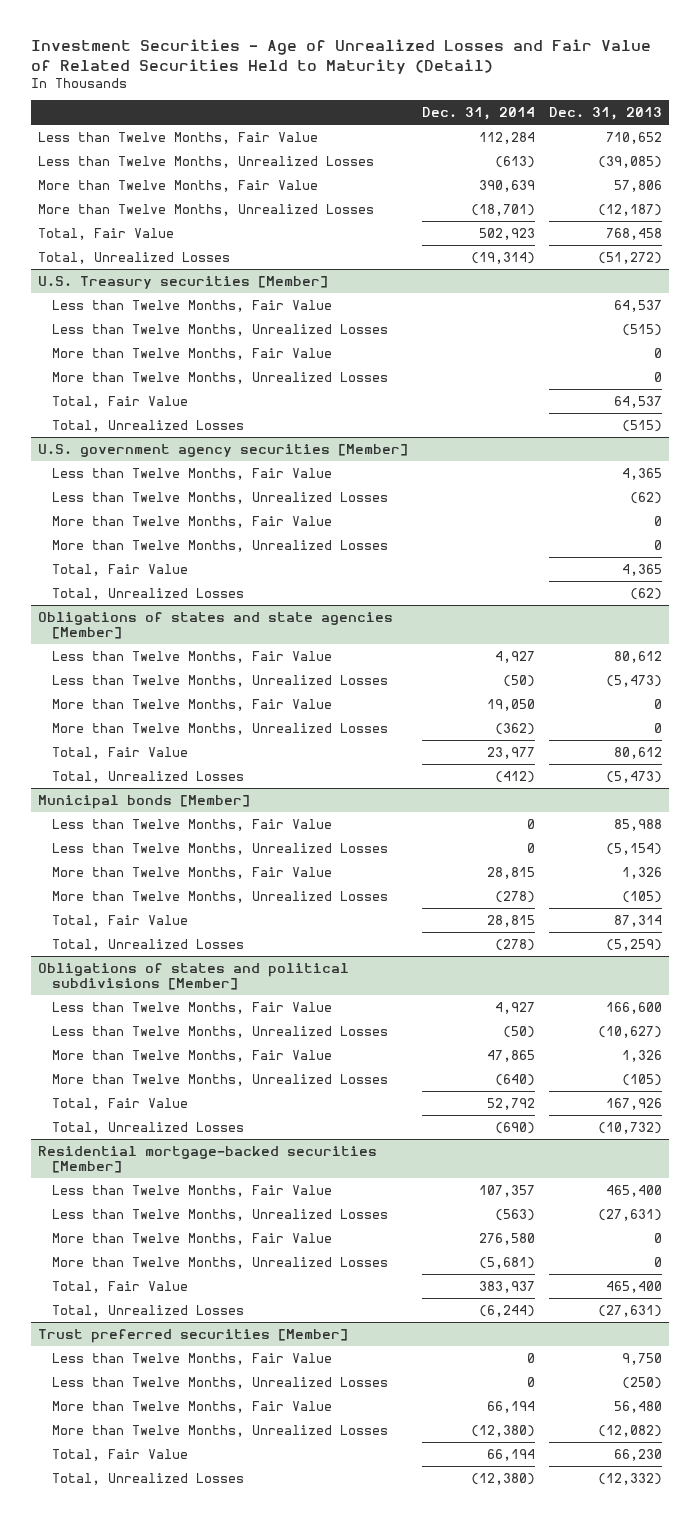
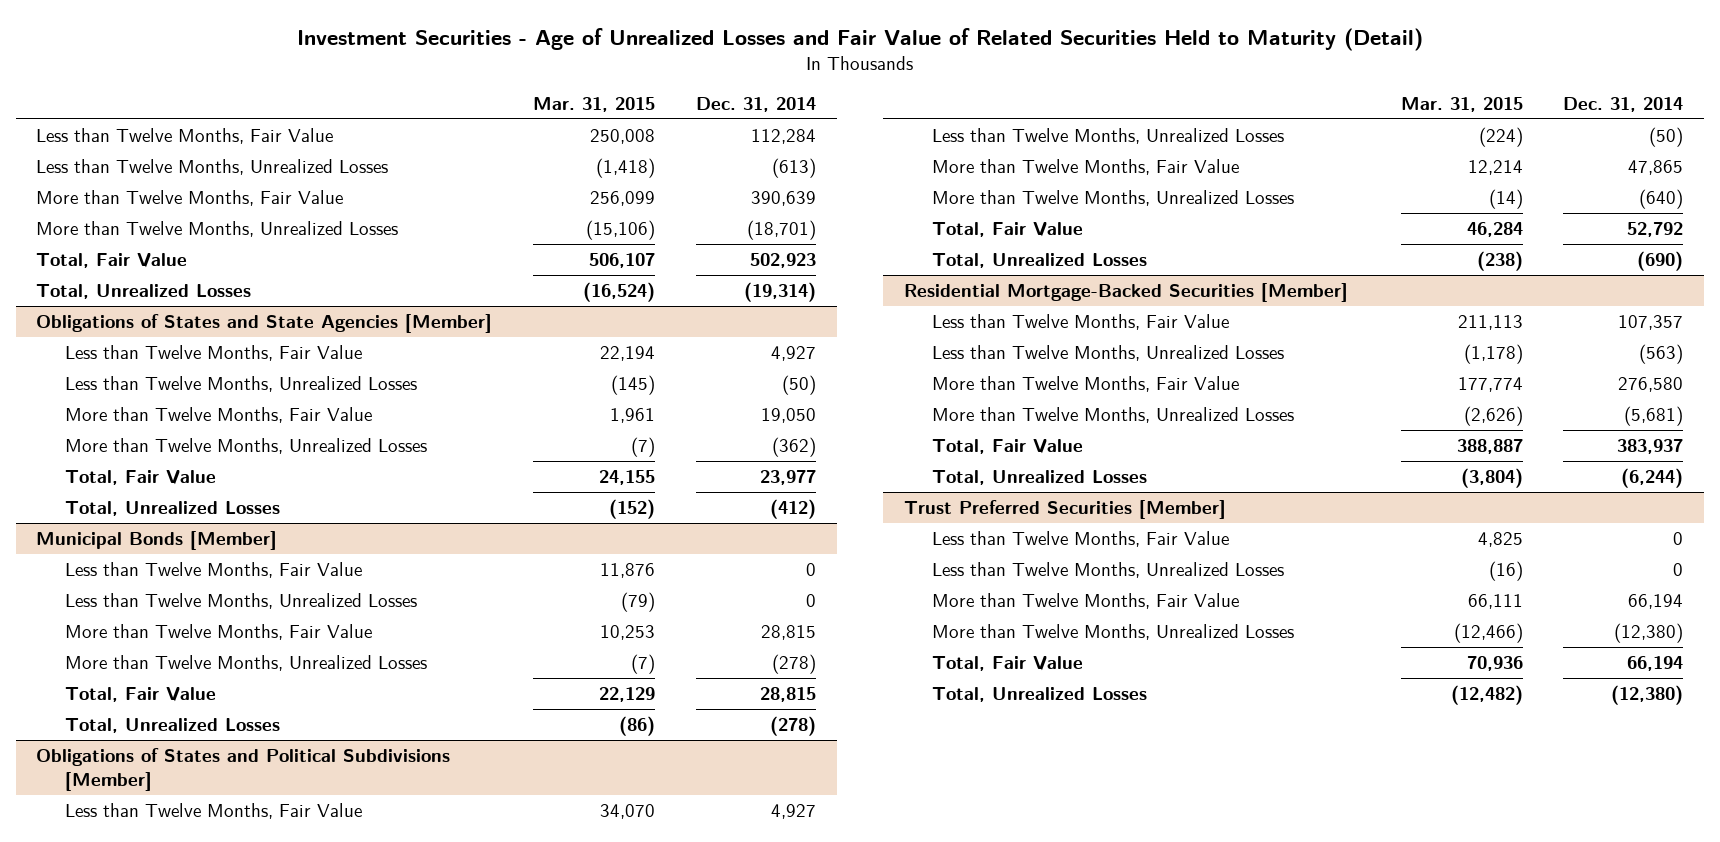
[548,107,662,121] Dec. 31, 2013 -> none
none -> [533,97,656,113] Mar. 31, 2015
[37,275,328,289] U.S. Treasury securities [Member] -> none
[51,299,332,312] Less than Twelve Months, Fair Value -> none
[51,323,388,336] Less than Twelve Months, Unrealized Losses -> none
[51,347,332,360] More than Twelve Months, Fair Value -> none
[51,371,388,384] More than Twelve Months, Unrealized Losses -> none
[51,395,188,408] Total, Fair Value -> none
[51,419,244,432] Total, Unrealized Losses -> none
[37,443,408,457] U.S. government agency securities [Member] -> none
[51,467,332,480] Less than Twelve Months, Fair Value -> none
[51,491,388,504] Less than Twelve Months, Unrealized Losses -> none
[51,515,332,528] More than Twelve Months, Fair Value -> none
[51,539,388,552] More than Twelve Months, Unrealized Losses -> none
[51,563,188,576] Total, Fair Value -> none
[51,587,244,600] Total, Unrealized Losses -> none
[37,611,393,640] Obligations of states and state agencies [Member] -> [36,313,493,333] Obligations of States and State Agencies [Member]
[37,794,250,809] Municipal bonds [Member] -> [36,530,278,550] Municipal Bonds [Member]
[37,962,349,991] Obligations of states and political subdivisions [Member] -> [36,747,451,791] Obligations of States and Political Subdivisions [Member]
[37,1145,377,1174] Residential mortgage-backed securities [Member] -> [903,282,1348,302] Residential Mortgage-Backed Securities [Member]
[37,1328,348,1343] Trust preferred securities [Member] -> [903,499,1226,519] Trust Preferred Securities [Member]

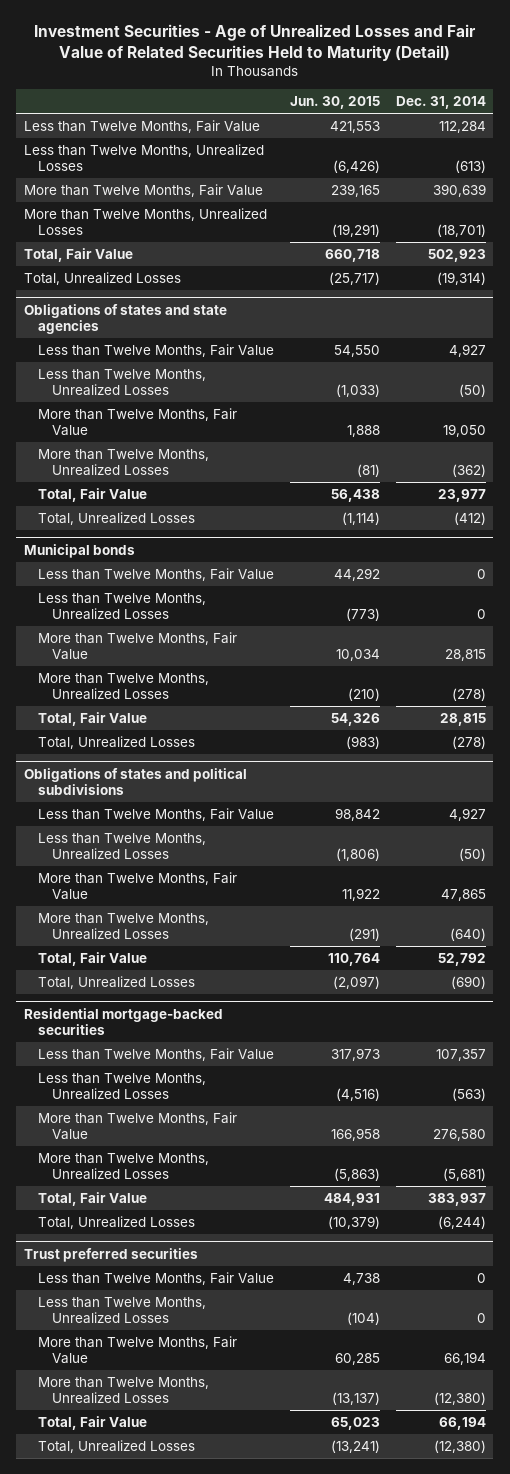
[533,97,656,113] Mar. 31, 2015 -> none
none -> [289,95,380,109] Jun. 30, 2015
[36,313,493,333] Obligations of States and State Agencies [Member] -> [24,303,228,334] Obligations of states and state agencies
[36,530,278,550] Municipal Bonds [Member] -> [24,543,136,558] Municipal bonds
[36,747,451,791] Obligations of States and Political Subdivisions [Member] -> [24,767,248,795] Obligations of states and political subdivisions
[903,282,1348,302] Residential Mortgage-Backed Securities [Member] -> [24,1007,224,1035] Residential mortgage-backed securities
[903,499,1226,519] Trust Preferred Securities [Member] -> [24,1247,199,1262] Trust preferred securities

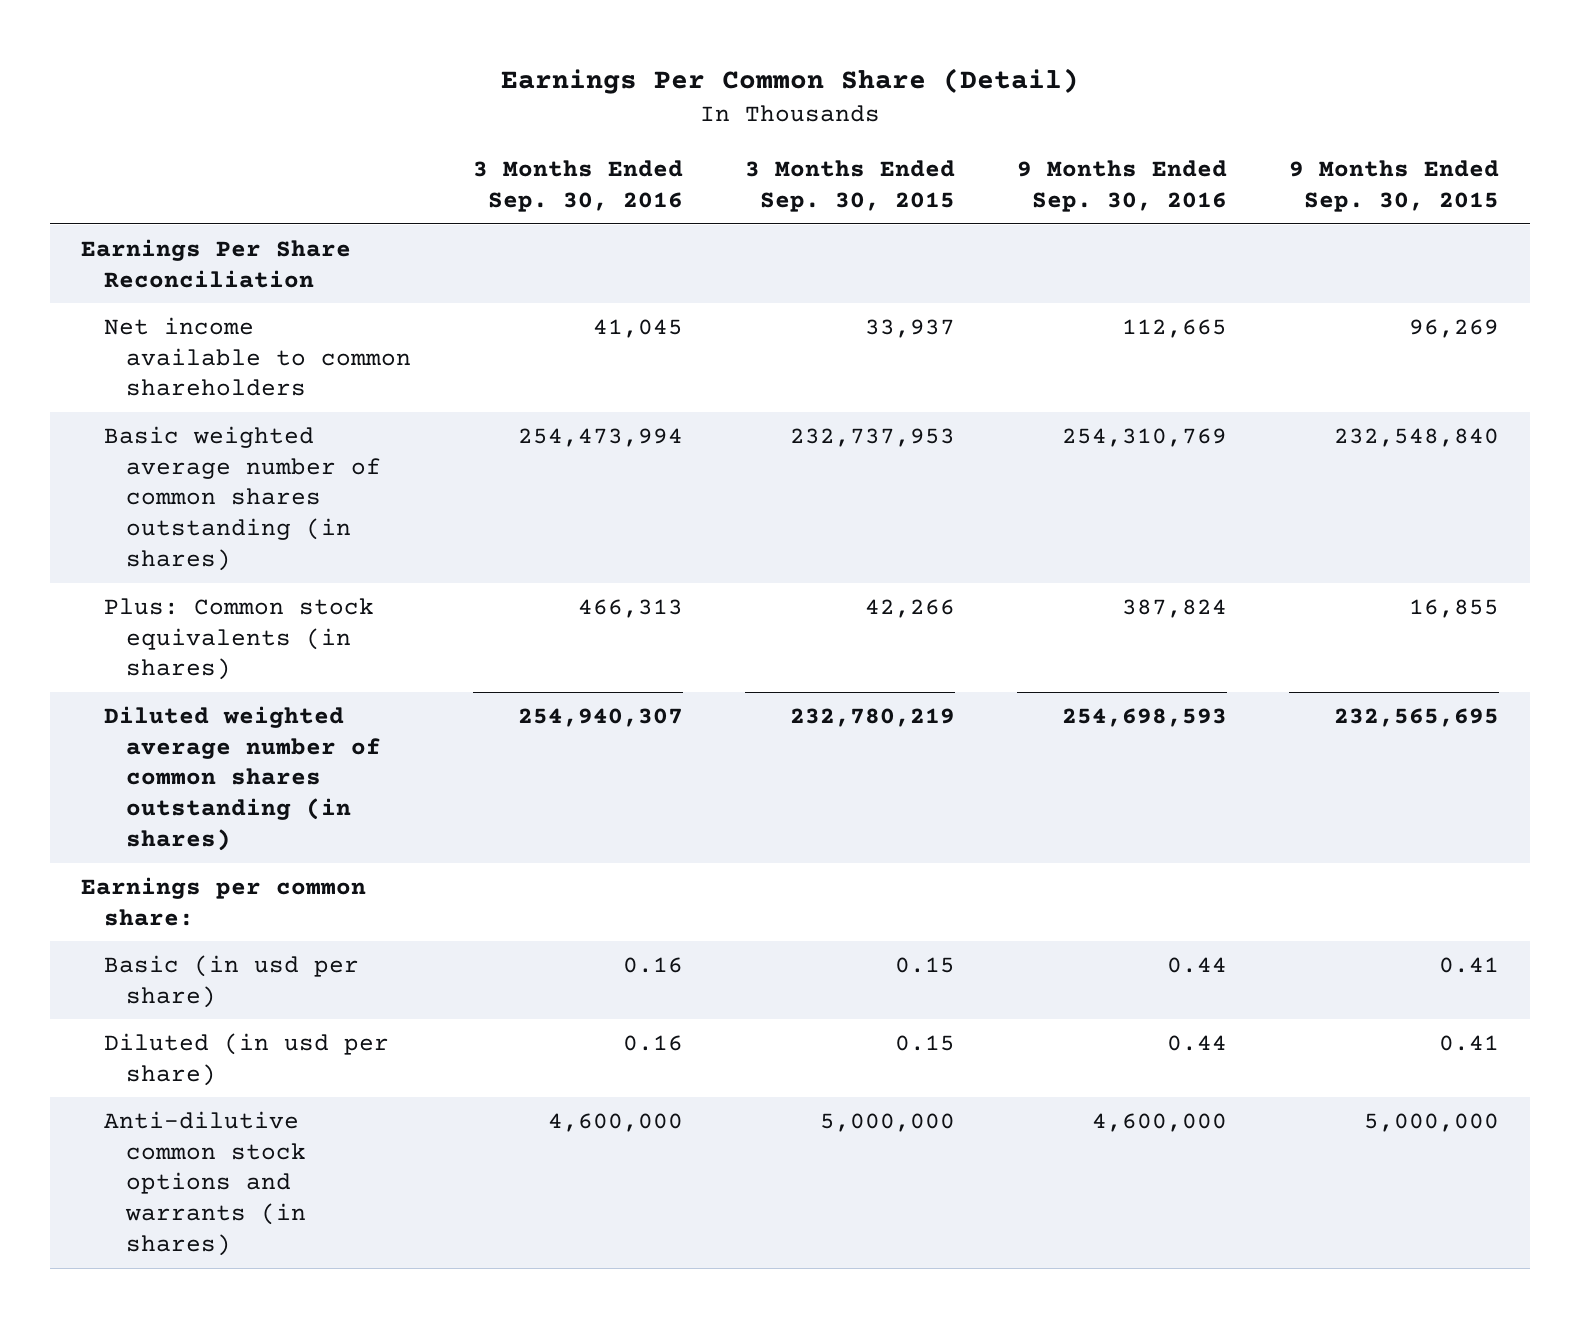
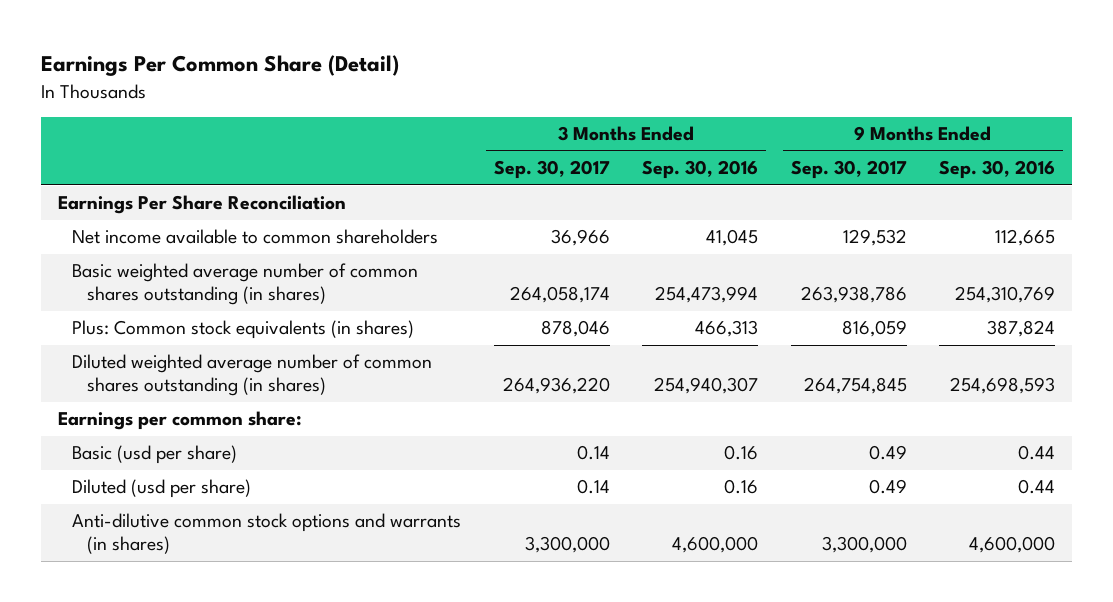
[744,160,955,213] 3 Months Ended Sep. 30, 2015 -> none
[1288,160,1499,213] 9 Months Ended Sep. 30, 2015 -> none
none -> [493,160,610,180] Sep. 30, 2017
none -> [790,160,907,180] Sep. 30, 2017
[103,954,359,1008] Basic (in usd per share) -> [72,445,238,465] Basic (usd per share)
[103,1032,389,1086] Diluted (in usd per share) -> [72,479,252,499] Diluted (usd per share)

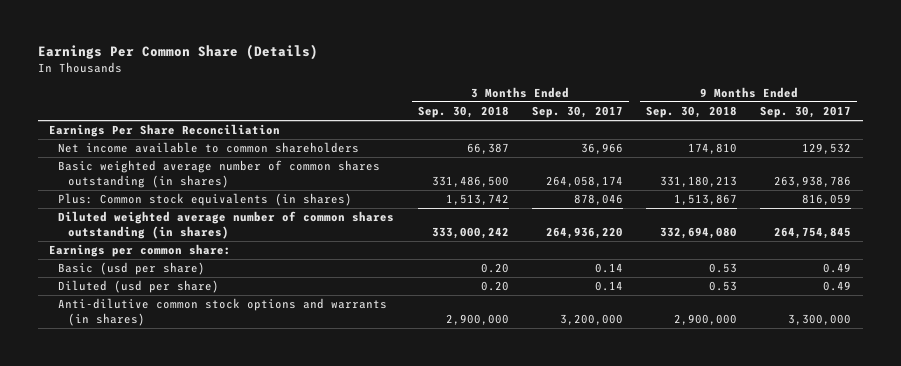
[41,55,400,77] Earnings Per Common Share (Detail) -> [37,43,318,60] Earnings Per Common Share (Details)
[642,160,759,180] Sep. 30, 2016 -> none
[939,160,1056,180] Sep. 30, 2016 -> none
none -> [417,105,509,118] Sep. 30, 2018
none -> [646,105,738,118] Sep. 30, 2018
[524,536,610,554] 3,300,000 -> [559,314,623,326] 3,200,000

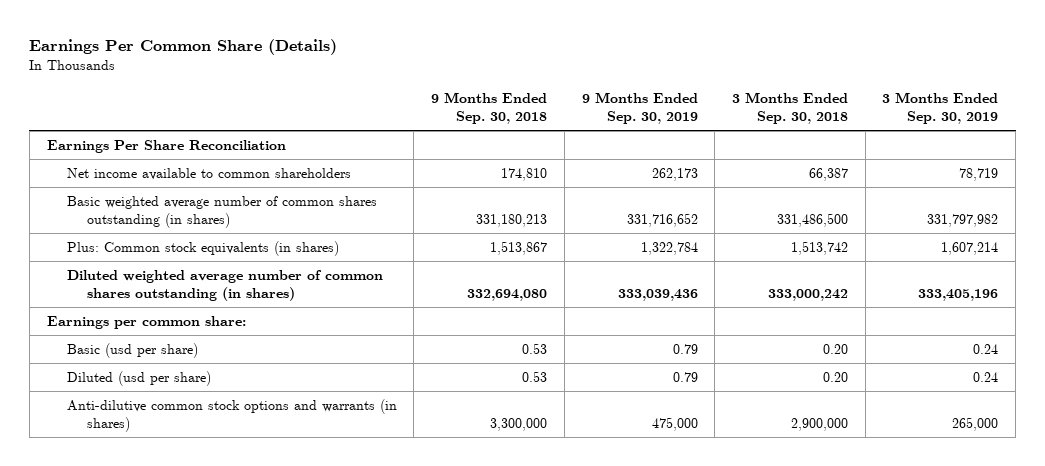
[531,105,623,118] Sep. 30, 2017 -> none
[760,105,852,118] Sep. 30, 2017 -> none
none -> [581,92,698,125] 9 Months Ended Sep. 30, 2019
none -> [882,92,999,125] 3 Months Ended Sep. 30, 2019
[674,314,738,326] 2,900,000 -> [490,417,548,431] 3,300,000

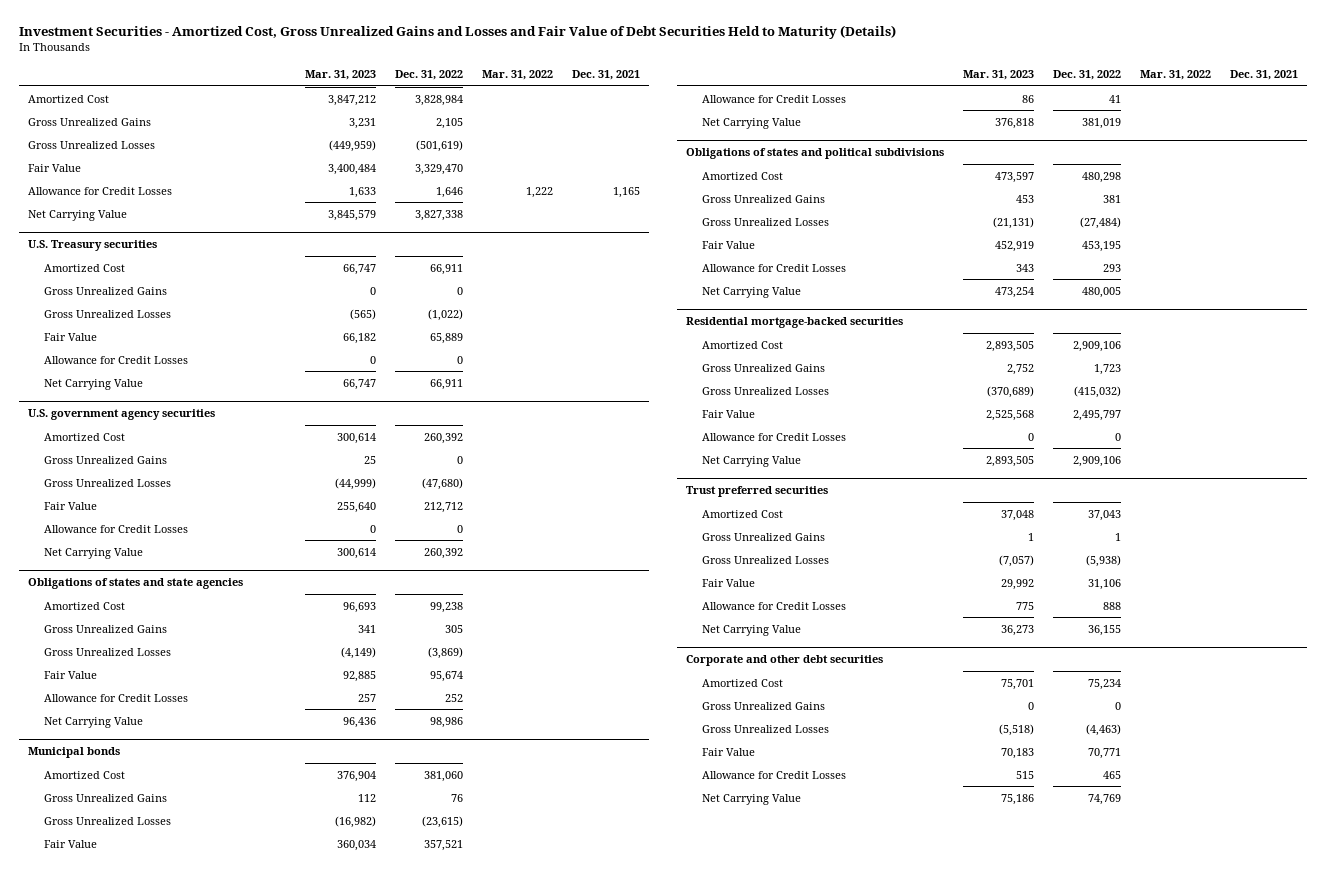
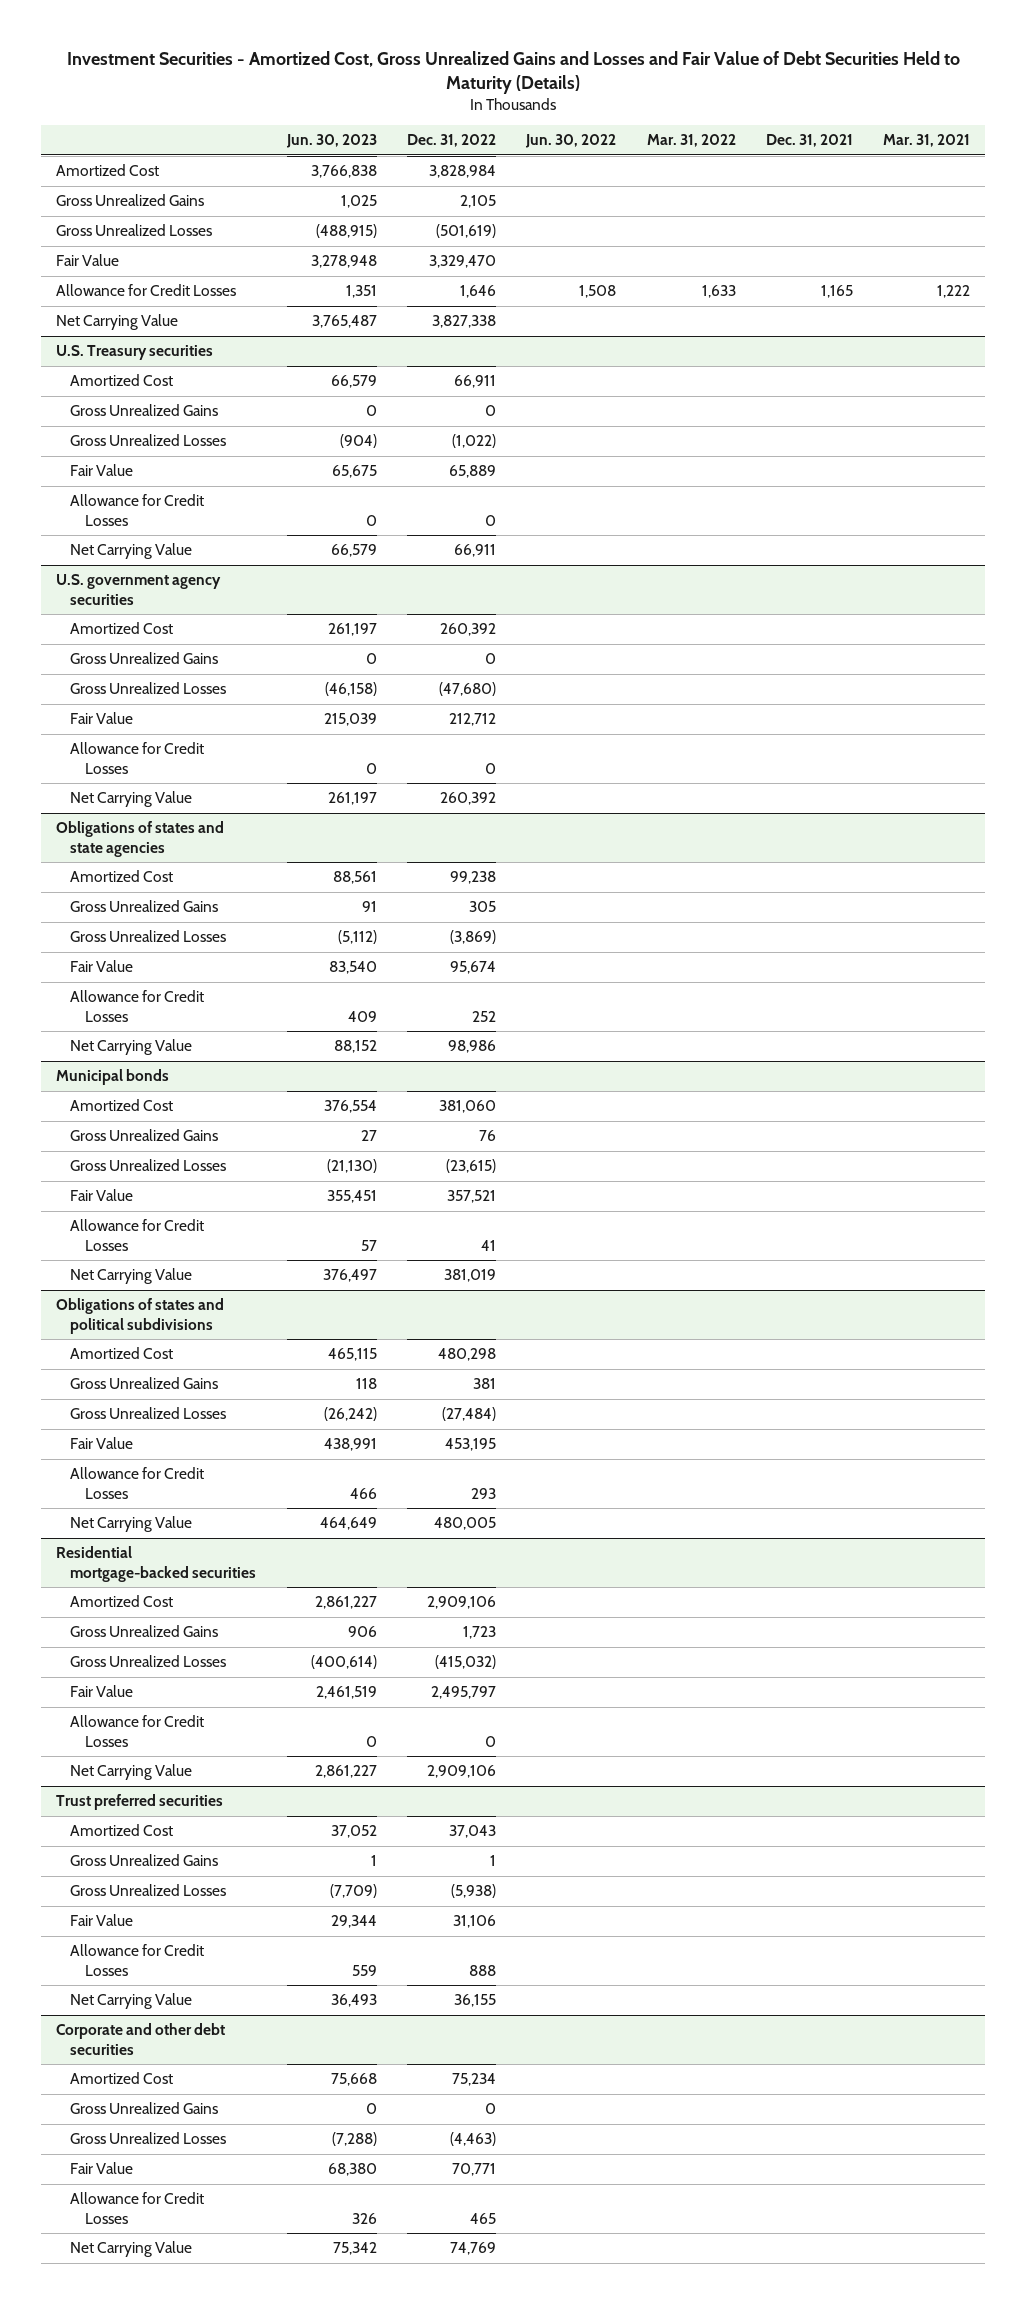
[305,70,377,81] Mar. 31, 2023 -> none
none -> [285,134,377,149] Jun. 30, 2023
none -> [525,134,617,149] Jun. 30, 2022
none -> [883,134,971,148] Mar. 31, 2021
[525,186,553,198] 1,222 -> [701,285,736,299] 1,633

